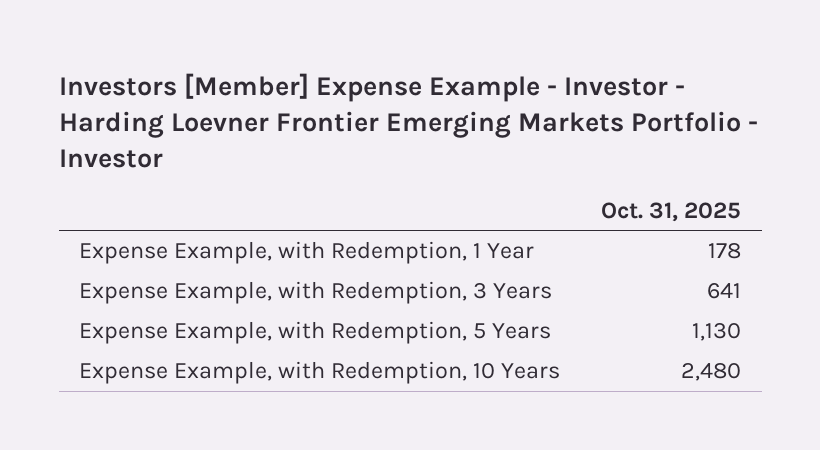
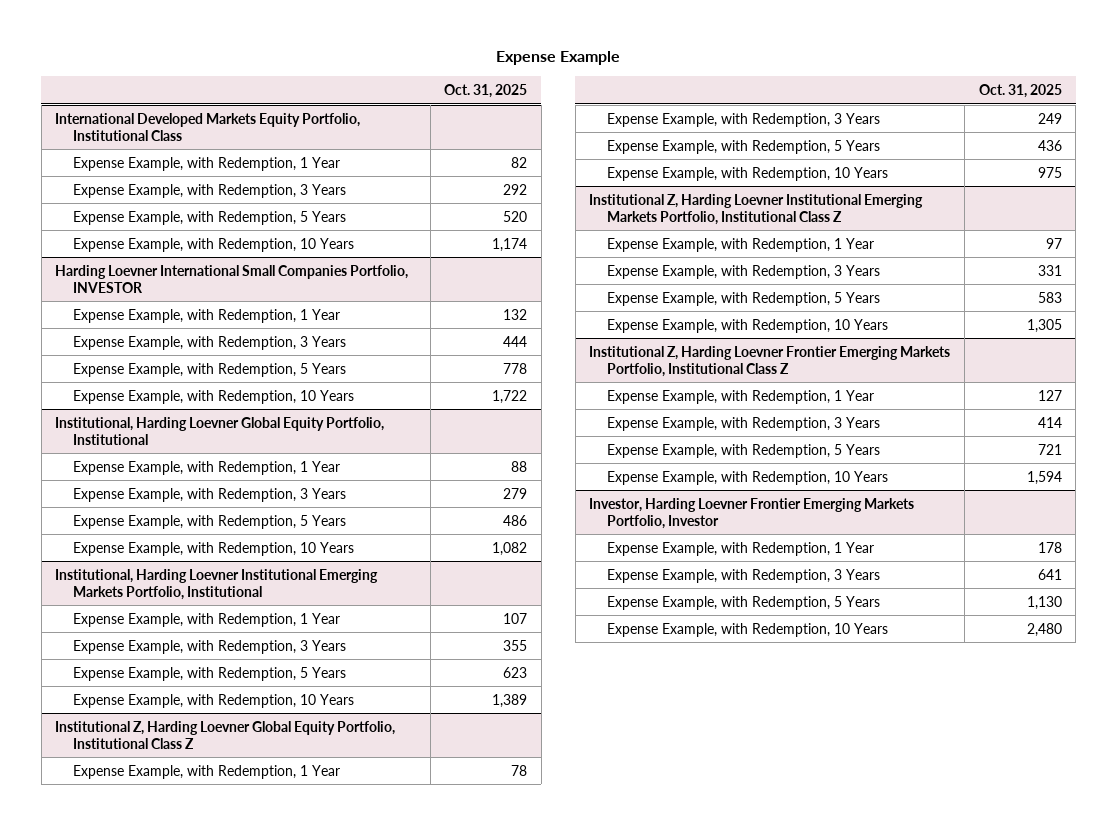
[58,72,758,169] Investors [Member] Expense Example - Investor - Harding Loevner Frontier Emerging Markets Portfolio - Investor -> [496,51,621,66] Expense Example
none -> [55,112,361,141] International Developed Markets Equity Portfolio, Institutional Class
none -> [72,156,340,171] Expense Example, with Redemption, 1 Year
none -> [72,183,346,198] Expense Example, with Redemption, 3 Years
none -> [72,210,346,225] Expense Example, with Redemption, 5 Years
none -> [72,237,354,252] Expense Example, with Redemption, 10 Years
none -> [55,264,409,293] Harding Loevner International Small Companies Portfolio, INVESTOR
none -> [72,308,340,323] Expense Example, with Redemption, 1 Year
none -> [72,335,346,350] Expense Example, with Redemption, 3 Years
none -> [72,362,346,377] Expense Example, with Redemption, 5 Years
none -> [72,389,354,404] Expense Example, with Redemption, 10 Years
none -> [55,416,385,445] Institutional, Harding Loevner Global Equity Portfolio, Institutional
none -> [72,460,340,475] Expense Example, with Redemption, 1 Year
none -> [72,487,346,502] Expense Example, with Redemption, 3 Years
none -> [72,514,346,529] Expense Example, with Redemption, 5 Years
none -> [72,541,354,556] Expense Example, with Redemption, 10 Years
none -> [55,568,379,600] Institutional, Harding Loevner Institutional Emerging Markets Portfolio, Institutional
none -> [72,612,340,627] Expense Example, with Redemption, 1 Year
none -> [72,639,346,654] Expense Example, with Redemption, 3 Years
none -> [72,666,346,681] Expense Example, with Redemption, 5 Years
none -> [72,693,354,708] Expense Example, with Redemption, 10 Years
none -> [55,720,396,749] Institutional Z, Harding Loevner Global Equity Portfolio, Institutional Class Z
none -> [72,764,340,779] Expense Example, with Redemption, 1 Year
none -> [607,112,881,127] Expense Example, with Redemption, 3 Years
none -> [607,139,881,154] Expense Example, with Redemption, 5 Years
none -> [607,166,889,181] Expense Example, with Redemption, 10 Years
none -> [589,193,924,225] Institutional Z, Harding Loevner Institutional Emerging Markets Portfolio, Institutional Class Z
none -> [607,237,875,252] Expense Example, with Redemption, 1 Year
none -> [607,264,881,279] Expense Example, with Redemption, 3 Years
none -> [607,291,881,306] Expense Example, with Redemption, 5 Years
none -> [607,318,889,333] Expense Example, with Redemption, 10 Years
none -> [589,345,951,377] Institutional Z, Harding Loevner Frontier Emerging Markets Portfolio, Institutional Class Z
none -> [607,389,875,404] Expense Example, with Redemption, 1 Year
none -> [607,416,881,431] Expense Example, with Redemption, 3 Years
none -> [607,443,881,458] Expense Example, with Redemption, 5 Years
none -> [607,470,889,485] Expense Example, with Redemption, 10 Years
none -> [589,497,915,529] Investor, Harding Loevner Frontier Emerging Markets Portfolio, Investor

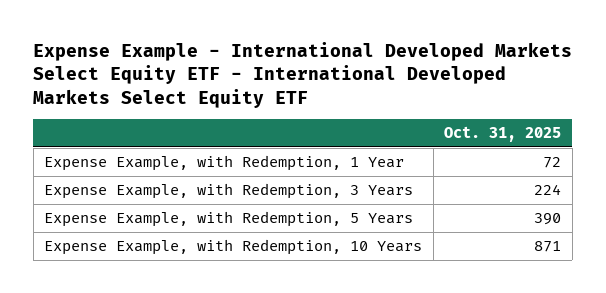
[496,51,621,66] Expense Example -> [33,41,573,108] Expense Example - International Developed Markets Select Equity ETF - International Developed Markets Select Equity ETF
[55,112,361,141] International Developed Markets Equity Portfolio, Institutional Class -> none
[55,264,409,293] Harding Loevner International Small Companies Portfolio, INVESTOR -> none
[72,308,340,323] Expense Example, with Redemption, 1 Year -> none
[72,335,346,350] Expense Example, with Redemption, 3 Years -> none
[72,362,346,377] Expense Example, with Redemption, 5 Years -> none
[72,389,354,404] Expense Example, with Redemption, 10 Years -> none
[55,416,385,445] Institutional, Harding Loevner Global Equity Portfolio, Institutional -> none
[72,460,340,475] Expense Example, with Redemption, 1 Year -> none
[72,487,346,502] Expense Example, with Redemption, 3 Years -> none
[72,514,346,529] Expense Example, with Redemption, 5 Years -> none
[72,541,354,556] Expense Example, with Redemption, 10 Years -> none
[55,568,379,600] Institutional, Harding Loevner Institutional Emerging Markets Portfolio, Institutional -> none
[72,612,340,627] Expense Example, with Redemption, 1 Year -> none
[72,639,346,654] Expense Example, with Redemption, 3 Years -> none
[72,666,346,681] Expense Example, with Redemption, 5 Years -> none
[72,693,354,708] Expense Example, with Redemption, 10 Years -> none
[55,720,396,749] Institutional Z, Harding Loevner Global Equity Portfolio, Institutional Class Z -> none
[72,764,340,779] Expense Example, with Redemption, 1 Year -> none
[607,112,881,127] Expense Example, with Redemption, 3 Years -> none
[607,139,881,154] Expense Example, with Redemption, 5 Years -> none
[607,166,889,181] Expense Example, with Redemption, 10 Years -> none
[589,193,924,225] Institutional Z, Harding Loevner Institutional Emerging Markets Portfolio, Institutional Class Z -> none
[607,237,875,252] Expense Example, with Redemption, 1 Year -> none
[607,264,881,279] Expense Example, with Redemption, 3 Years -> none
[607,291,881,306] Expense Example, with Redemption, 5 Years -> none
[607,318,889,333] Expense Example, with Redemption, 10 Years -> none
[589,345,951,377] Institutional Z, Harding Loevner Frontier Emerging Markets Portfolio, Institutional Class Z -> none
[607,389,875,404] Expense Example, with Redemption, 1 Year -> none
[607,416,881,431] Expense Example, with Redemption, 3 Years -> none
[607,443,881,458] Expense Example, with Redemption, 5 Years -> none
[607,470,889,485] Expense Example, with Redemption, 10 Years -> none
[589,497,915,529] Investor, Harding Loevner Frontier Emerging Markets Portfolio, Investor -> none
[607,541,875,556] Expense Example, with Redemption, 1 Year -> none
[607,568,881,583] Expense Example, with Redemption, 3 Years -> none
[607,595,881,610] Expense Example, with Redemption, 5 Years -> none
[607,622,889,637] Expense Example, with Redemption, 10 Years -> none
[511,156,528,168] 82 -> [543,157,562,169] 72
[503,183,528,195] 292 -> [534,184,562,196] 224
[503,210,528,222] 520 -> [534,213,562,226] 390
[492,237,528,252] 1,174 -> [534,241,562,253] 871

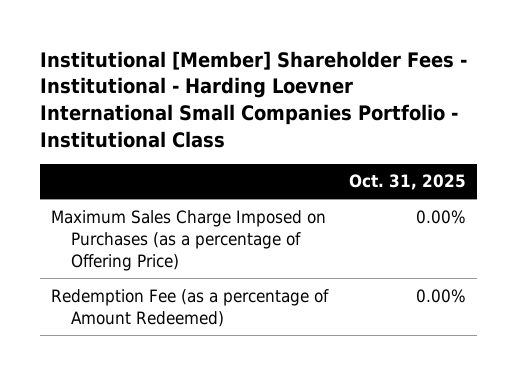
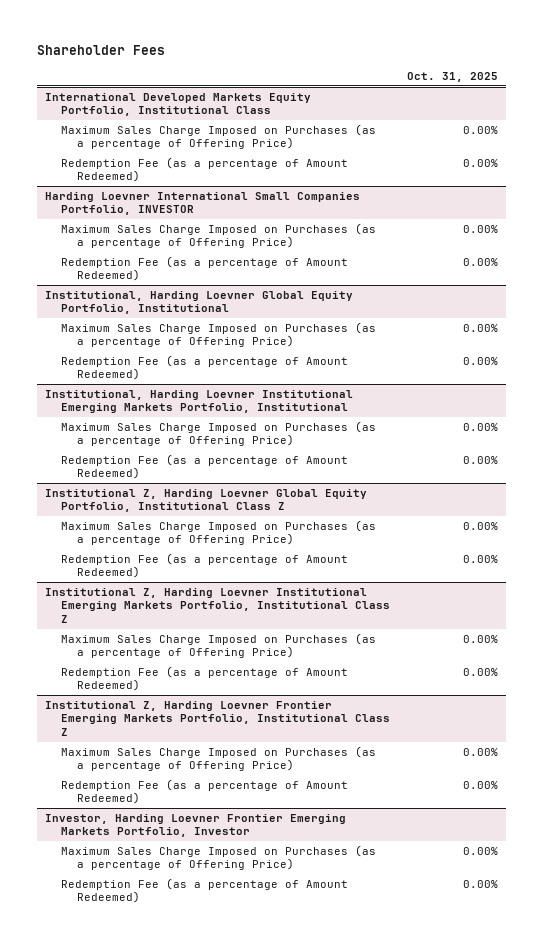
[39,50,467,148] Institutional [Member] Shareholder Fees - Institutional - Harding Loevner International Small Companies Portfolio - Institutional Class -> [37,44,166,55] Shareholder Fees
none -> [45,93,312,117] International Developed Markets Equity Portfolio, Institutional Class
none -> [45,192,361,216] Harding Loevner International Small Companies Portfolio, INVESTOR
none -> [61,223,377,249] Maximum Sales Charge Imposed on Purchases (as a percentage of Offering Price)
none -> [61,256,349,282] Redemption Fee (as a percentage of Amount Redeemed)
none -> [45,291,354,315] Institutional, Harding Loevner Global Equity Portfolio, Institutional
none -> [61,322,377,348] Maximum Sales Charge Imposed on Purchases (as a percentage of Offering Price)
none -> [61,355,349,381] Redemption Fee (as a percentage of Amount Redeemed)
none -> [45,390,354,414] Institutional, Harding Loevner Institutional Emerging Markets Portfolio, Institutional
none -> [61,421,377,447] Maximum Sales Charge Imposed on Purchases (as a percentage of Offering Price)
none -> [61,454,349,480] Redemption Fee (as a percentage of Amount Redeemed)
none -> [45,489,368,513] Institutional Z, Harding Loevner Global Equity Portfolio, Institutional Class Z
none -> [61,520,377,546] Maximum Sales Charge Imposed on Purchases (as a percentage of Offering Price)
none -> [61,553,349,579] Redemption Fee (as a percentage of Amount Redeemed)
none -> [45,588,391,623] Institutional Z, Harding Loevner Institutional Emerging Markets Portfolio, Institutional Class Z
none -> [61,633,377,659] Maximum Sales Charge Imposed on Purchases (as a percentage of Offering Price)
none -> [61,666,349,692] Redemption Fee (as a percentage of Amount Redeemed)
none -> [45,701,391,736] Institutional Z, Harding Loevner Frontier Emerging Markets Portfolio, Institutional Class Z
none -> [61,746,377,772] Maximum Sales Charge Imposed on Purchases (as a percentage of Offering Price)
none -> [61,779,349,805] Redemption Fee (as a percentage of Amount Redeemed)
none -> [45,814,347,838] Investor, Harding Loevner Frontier Emerging Markets Portfolio, Investor
none -> [61,845,377,871] Maximum Sales Charge Imposed on Purchases (as a percentage of Offering Price)
none -> [61,878,349,904] Redemption Fee (as a percentage of Amount Redeemed)

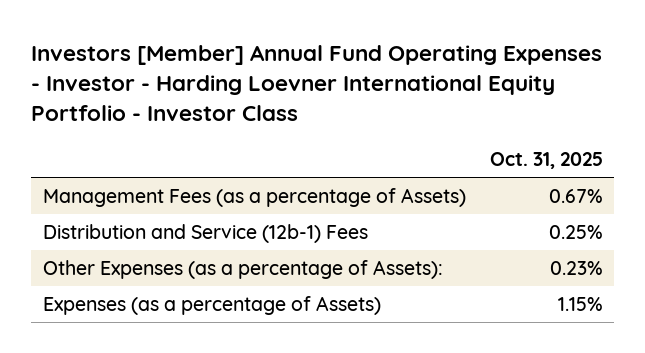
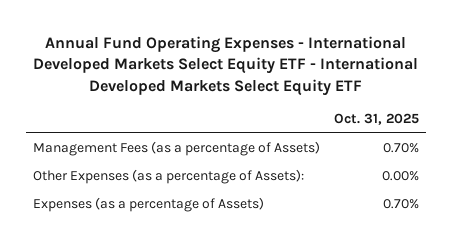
[31,45,603,122] Investors [Member] Annual Fund Operating Expenses - Investor - Harding Loevner International Equity Portfolio - Investor Class -> [33,35,419,96] Annual Fund Operating Expenses - International Developed Markets Select Equity ETF - International Developed Markets Select Equity ETF
[42,224,368,244] Distribution and Service (12b-1) Fees -> none
[548,189,603,204] 0.67% -> [383,143,420,154] 0.70%
[549,261,603,276] 0.23% -> [382,171,420,182] 0.00%
[557,297,603,312] 1.15% -> [383,199,420,210] 0.70%

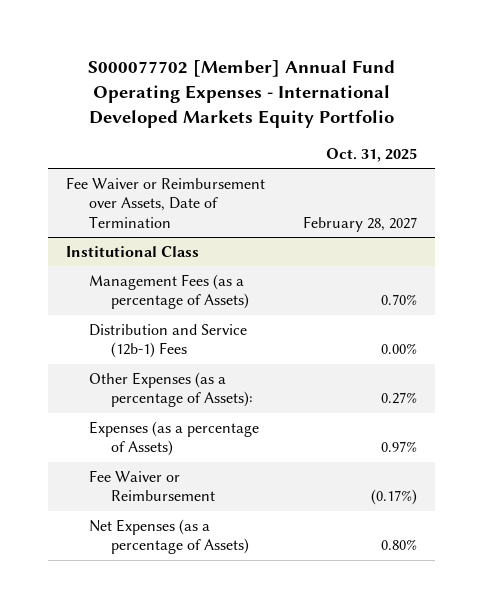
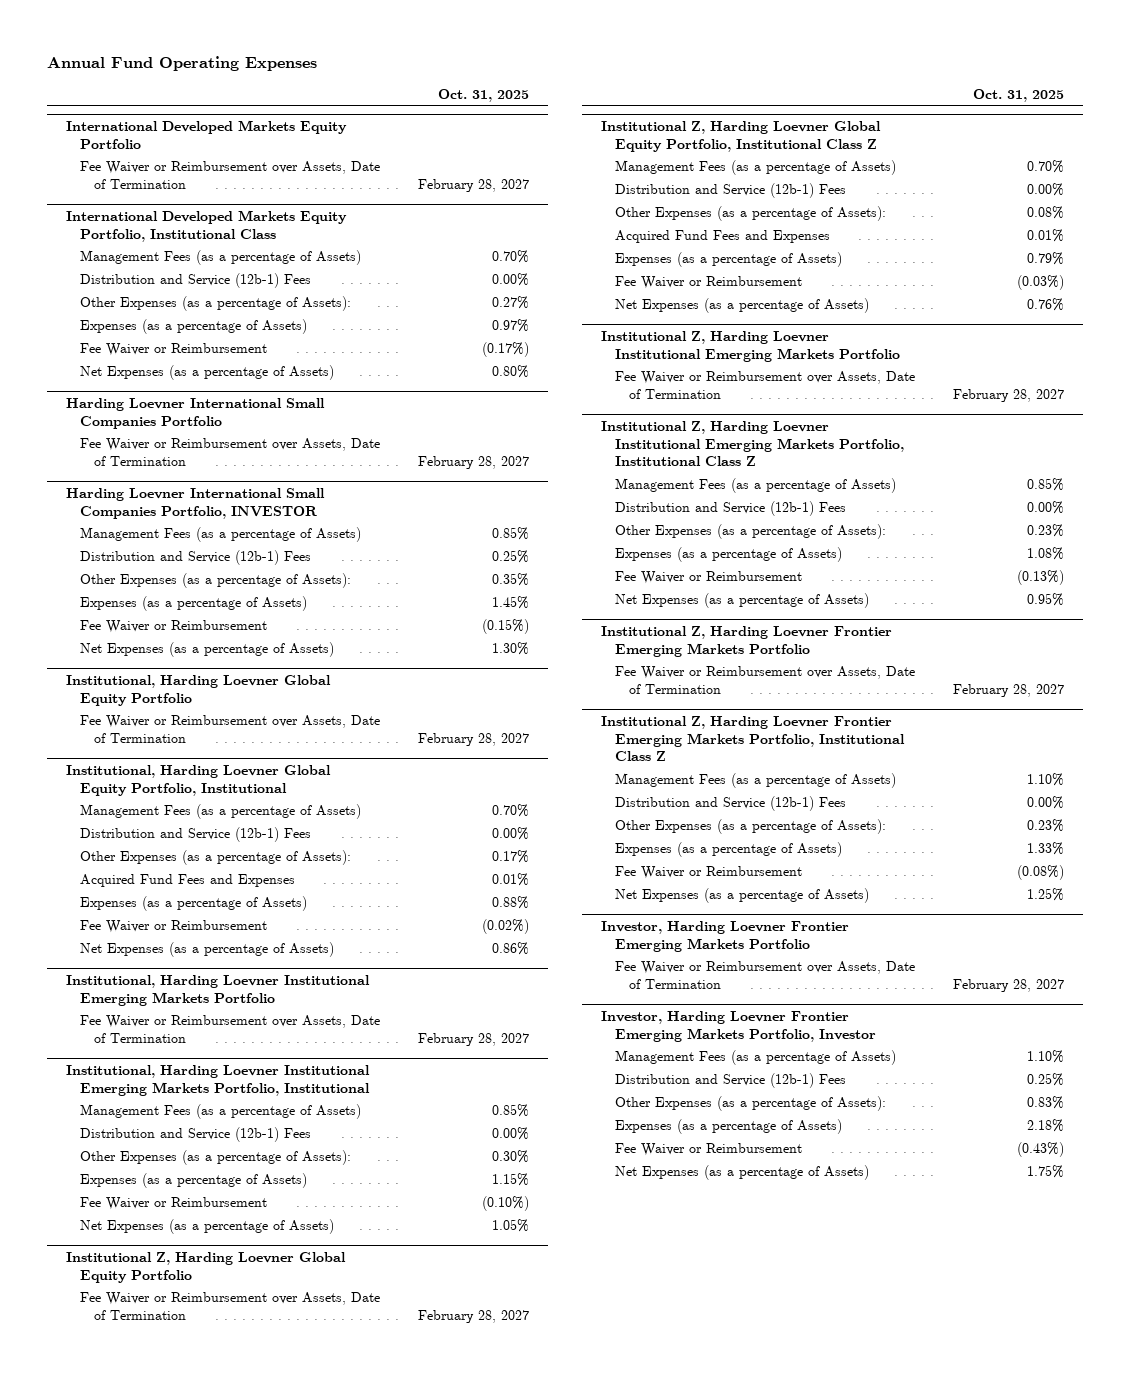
[87,59,395,129] S000077702 [Member] Annual Fund Operating Expenses - International Developed Markets Equity Portfolio -> [47,56,318,72] Annual Fund Operating Expenses
none -> [66,120,348,149] International Developed Markets Equity Portfolio
[66,245,200,257] Institutional Class -> none
none -> [66,210,348,242] International Developed Markets Equity Portfolio, Institutional Class
none -> [66,398,326,429] Harding Loevner International Small Companies Portfolio
none -> [79,438,380,466] Fee Waiver or Reimbursement over Assets, Date of Termination
none -> [66,488,326,519] Harding Loevner International Small Companies Portfolio, INVESTOR
none -> [79,527,361,543] Management Fees (as a percentage of Assets)
none -> [79,550,311,566] Distribution and Service (12b-1) Fees
none -> [79,573,351,589] Other Expenses (as a percentage of Assets):
none -> [79,596,307,612] Expenses (as a percentage of Assets)
none -> [79,620,267,634] Fee Waiver or Reimbursement
none -> [79,642,334,658] Net Expenses (as a percentage of Assets)
none -> [66,675,332,706] Institutional, Harding Loevner Global Equity Portfolio
none -> [79,715,380,743] Fee Waiver or Reimbursement over Assets, Date of Termination
none -> [66,765,332,796] Institutional, Harding Loevner Global Equity Portfolio, Institutional
none -> [79,804,361,820] Management Fees (as a percentage of Assets)
none -> [79,827,311,843] Distribution and Service (12b-1) Fees
none -> [79,850,351,866] Other Expenses (as a percentage of Assets):
none -> [79,874,295,888] Acquired Fund Fees and Expenses
none -> [79,896,307,912] Expenses (as a percentage of Assets)
none -> [79,920,267,934] Fee Waiver or Reimbursement
none -> [79,942,334,958] Net Expenses (as a percentage of Assets)
none -> [66,975,371,1006] Institutional, Harding Loevner Institutional Emerging Markets Portfolio
none -> [79,1015,380,1043] Fee Waiver or Reimbursement over Assets, Date of Termination
none -> [66,1065,371,1096] Institutional, Harding Loevner Institutional Emerging Markets Portfolio, Institutional
none -> [79,1104,361,1120] Management Fees (as a percentage of Assets)
none -> [79,1127,311,1143] Distribution and Service (12b-1) Fees
none -> [79,1150,351,1166] Other Expenses (as a percentage of Assets):
none -> [79,1173,307,1189] Expenses (as a percentage of Assets)
none -> [79,1197,267,1211] Fee Waiver or Reimbursement
none -> [79,1219,334,1235] Net Expenses (as a percentage of Assets)
none -> [66,1252,347,1283] Institutional Z, Harding Loevner Global Equity Portfolio
none -> [79,1292,380,1320] Fee Waiver or Reimbursement over Assets, Date of Termination
none -> [601,121,882,152] Institutional Z, Harding Loevner Global Equity Portfolio, Institutional Class Z
none -> [614,160,896,176] Management Fees (as a percentage of Assets)
none -> [614,183,846,199] Distribution and Service (12b-1) Fees
none -> [614,206,886,222] Other Expenses (as a percentage of Assets):
none -> [614,230,830,244] Acquired Fund Fees and Expenses
none -> [614,252,842,268] Expenses (as a percentage of Assets)
none -> [614,276,802,290] Fee Waiver or Reimbursement
none -> [614,298,869,314] Net Expenses (as a percentage of Assets)
none -> [601,331,900,362] Institutional Z, Harding Loevner Institutional Emerging Markets Portfolio
none -> [614,371,915,399] Fee Waiver or Reimbursement over Assets, Date of Termination
none -> [601,421,904,466] Institutional Z, Harding Loevner Institutional Emerging Markets Portfolio, Institutional Class Z
none -> [614,478,896,494] Management Fees (as a percentage of Assets)
none -> [614,501,846,517] Distribution and Service (12b-1) Fees
none -> [614,524,886,540] Other Expenses (as a percentage of Assets):
none -> [614,547,842,563] Expenses (as a percentage of Assets)
none -> [614,571,802,585] Fee Waiver or Reimbursement
none -> [614,593,869,609] Net Expenses (as a percentage of Assets)
none -> [601,626,893,657] Institutional Z, Harding Loevner Frontier Emerging Markets Portfolio
none -> [614,666,915,694] Fee Waiver or Reimbursement over Assets, Date of Termination
none -> [601,716,905,761] Institutional Z, Harding Loevner Frontier Emerging Markets Portfolio, Institutional Class Z
none -> [614,773,896,789] Management Fees (as a percentage of Assets)
none -> [614,796,846,812] Distribution and Service (12b-1) Fees
none -> [614,819,886,835] Other Expenses (as a percentage of Assets):
none -> [614,842,842,858] Expenses (as a percentage of Assets)
none -> [614,866,802,880] Fee Waiver or Reimbursement
none -> [614,888,869,904] Net Expenses (as a percentage of Assets)
none -> [601,921,850,952] Investor, Harding Loevner Frontier Emerging Markets Portfolio
none -> [614,961,915,989] Fee Waiver or Reimbursement over Assets, Date of Termination
none -> [601,1011,876,1042] Investor, Harding Loevner Frontier Emerging Markets Portfolio, Investor
none -> [614,1050,896,1066] Management Fees (as a percentage of Assets)
none -> [614,1073,846,1089] Distribution and Service (12b-1) Fees
none -> [614,1096,886,1112] Other Expenses (as a percentage of Assets):
none -> [614,1119,842,1135] Expenses (as a percentage of Assets)
none -> [614,1143,802,1157] Fee Waiver or Reimbursement
none -> [614,1165,869,1181] Net Expenses (as a percentage of Assets)

